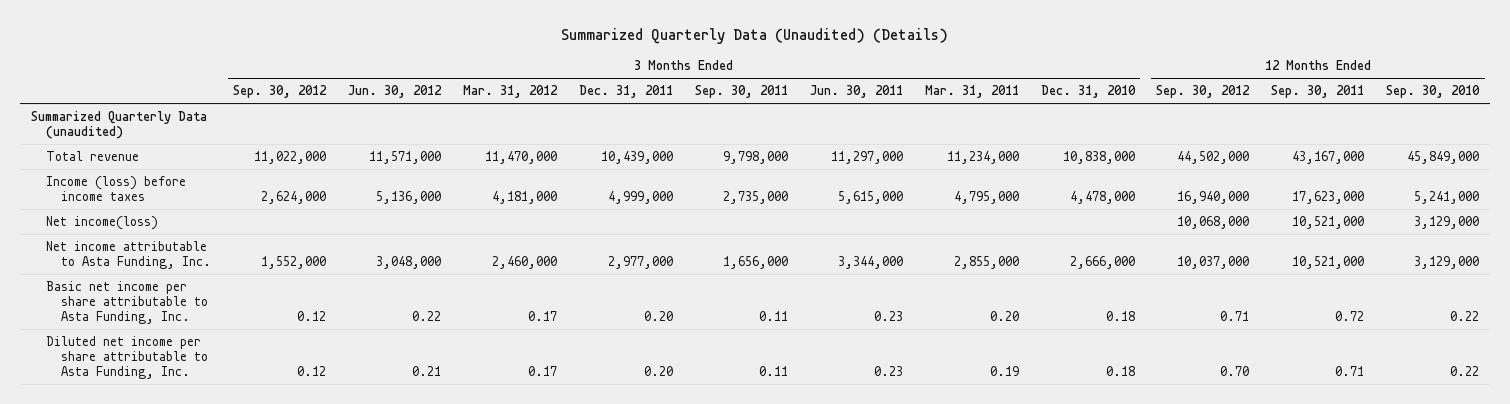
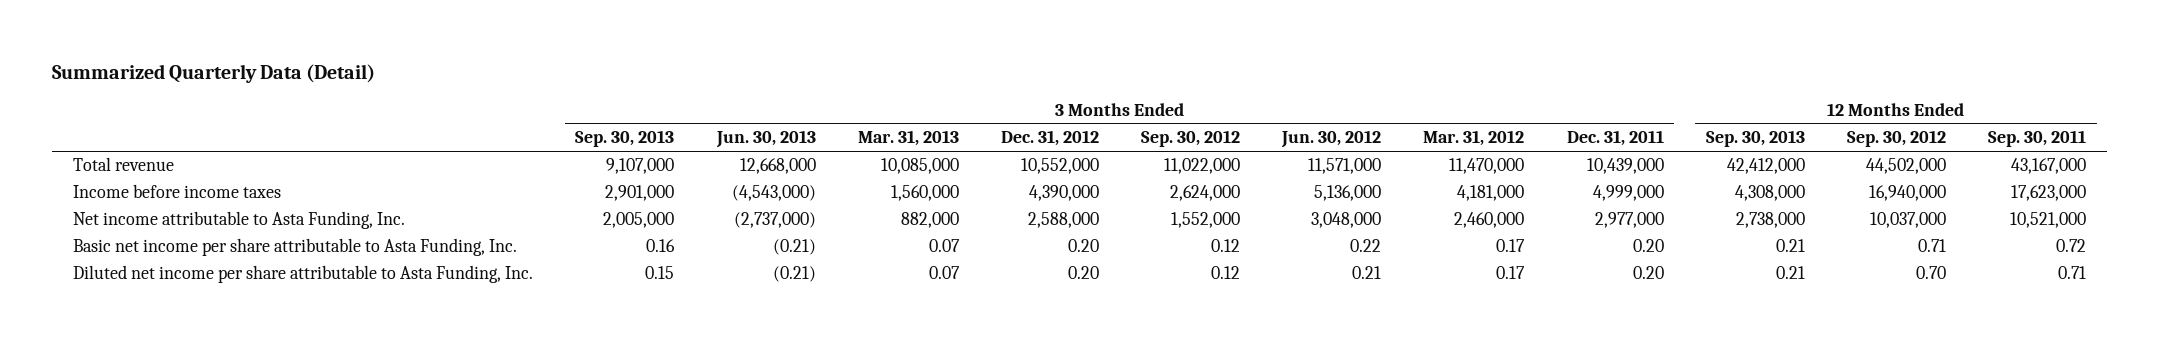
[561,28,949,45] Summarized Quarterly Data (Unaudited) (Details) -> [52,64,376,84] Summarized Quarterly Data (Detail)
[694,85,788,99] Sep. 30, 2011 -> none
[809,85,903,99] Jun. 30, 2011 -> none
[924,85,1019,99] Mar. 31, 2011 -> none
[1040,85,1136,99] Dec. 31, 2010 -> none
[1386,85,1481,99] Sep. 30, 2010 -> none
none -> [575,130,675,148] Sep. 30, 2013
none -> [715,130,816,149] Jun. 30, 2013
none -> [857,130,959,147] Mar. 31, 2013
none -> [1000,130,1099,147] Dec. 31, 2012
none -> [1705,130,1805,148] Sep. 30, 2013
[31,111,208,140] Summarized Quarterly Data (unaudited) -> none
[46,216,159,231] Net income(loss) -> none
[46,176,187,202] Income (loss) before income taxes -> [73,184,282,199] Income before income taxes

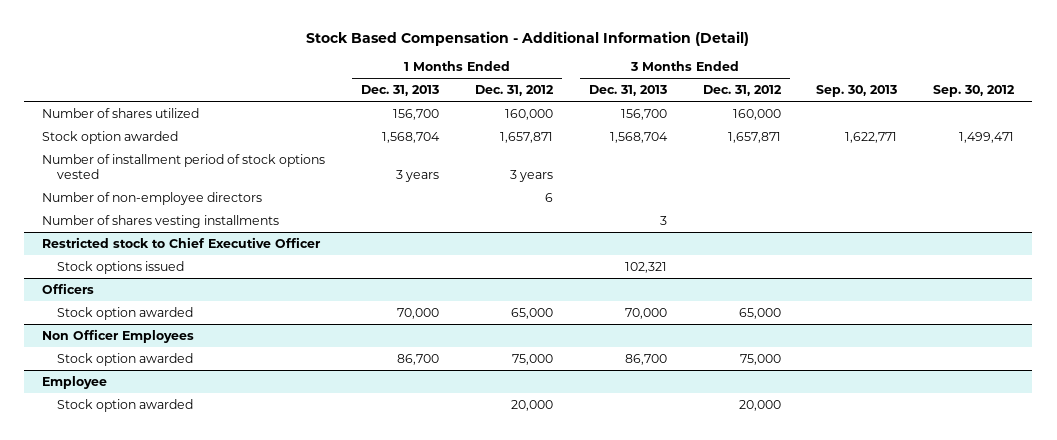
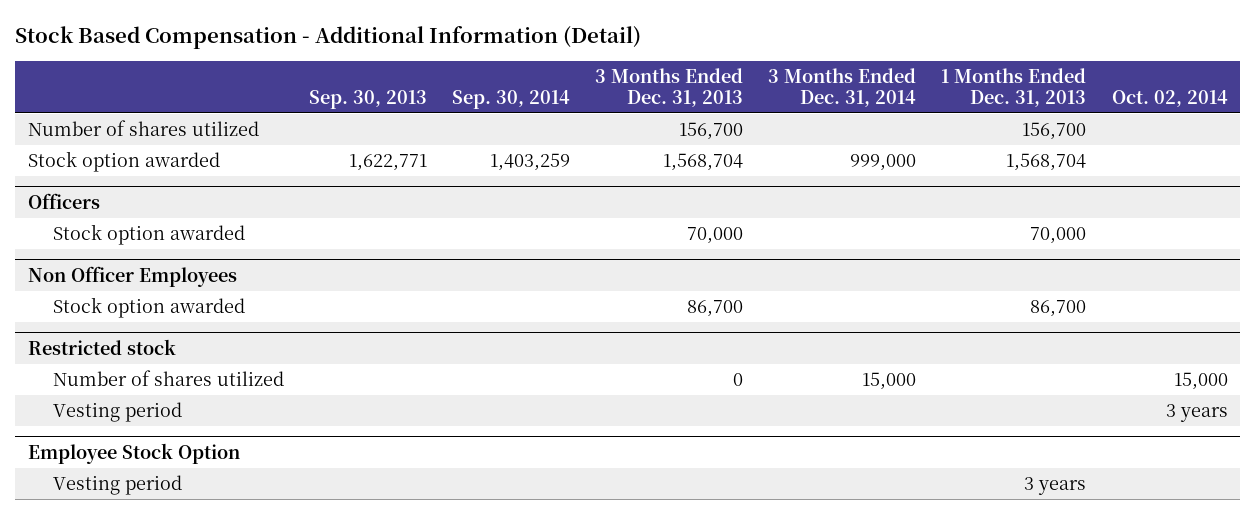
[474,85,554,97] Dec. 31, 2012 -> none
[702,85,782,97] Dec. 31, 2012 -> none
[933,85,1016,98] Sep. 30, 2012 -> none
none -> [452,89,571,109] Sep. 30, 2014
none -> [768,67,917,107] 3 Months Ended Dec. 31, 2014
none -> [1111,89,1228,107] Oct. 02, 2014
[42,153,326,179] Number of installment period of stock options vested -> none
[42,191,263,205] Number of non-employee directors -> none
[42,214,280,228] Number of shares vesting installments -> none
[42,236,322,248] Restricted stock to Chief Executive Officer -> none
[56,260,184,274] Stock options issued -> none
[42,375,108,389] Employee -> none
[56,398,193,412] Stock option awarded -> none
none -> [27,338,176,355] Restricted stock
none -> [53,370,285,387] Number of shares utilized
none -> [53,402,183,423] Vesting period
none -> [27,442,240,464] Employee Stock Option
none -> [53,475,183,496] Vesting period

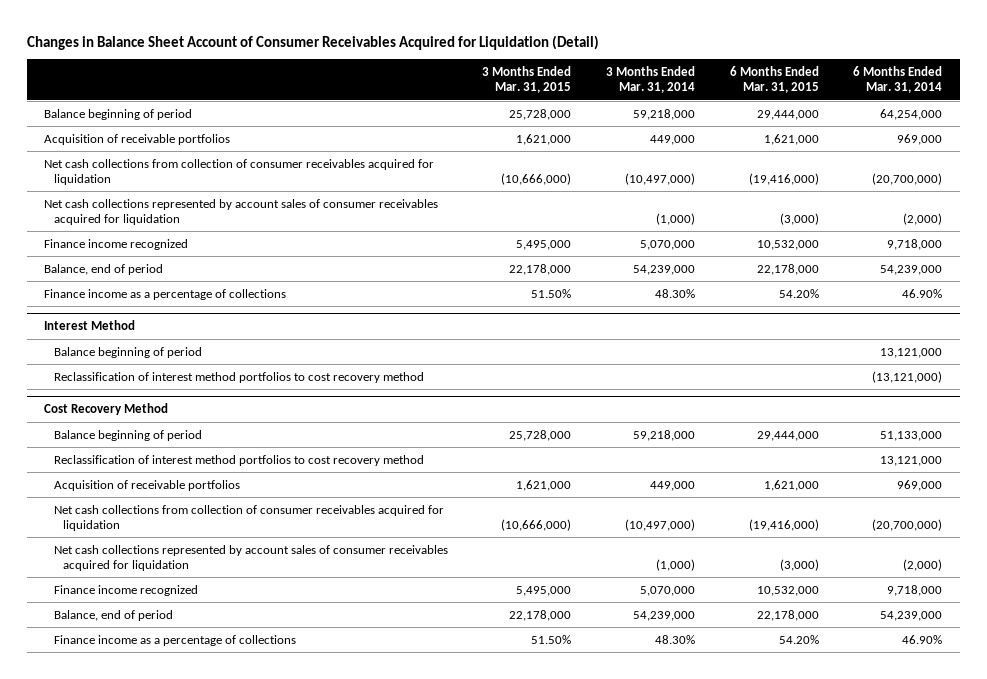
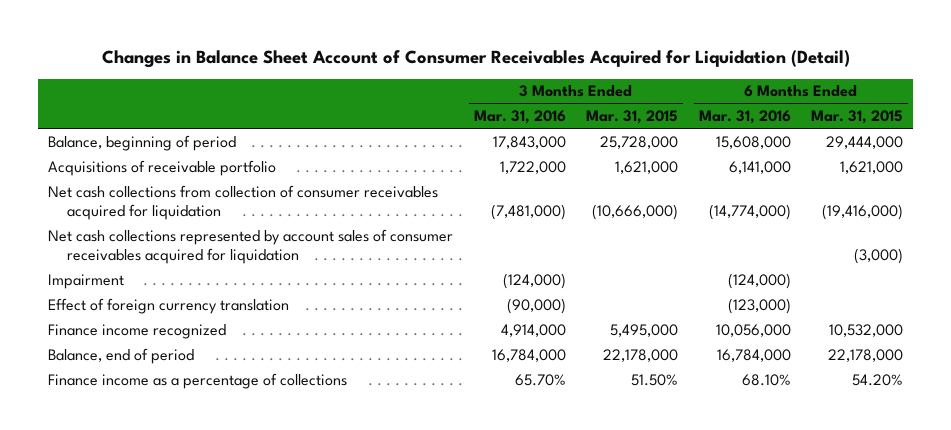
[605,65,695,94] 3 Months Ended Mar. 31, 2014 -> none
[853,65,943,94] 6 Months Ended Mar. 31, 2014 -> none
none -> [473,109,566,124] Mar. 31, 2016
none -> [698,109,791,124] Mar. 31, 2016
[44,158,435,185] Net cash collections from collection of consumer receivables acquired for liquidation -> none
[44,198,439,225] Net cash collections represented by account sales of consumer receivables acquired for liquidation -> none
[44,238,189,250] Finance income recognized -> none
[44,263,164,275] Balance, end of period -> none
[44,288,287,300] Finance income as a percentage of collections -> none
[44,320,136,331] Interest Method -> none
[53,346,202,358] Balance beginning of period -> none
[53,371,424,383] Reclassification of interest method portfolios to cost recovery method -> none
[44,403,169,416] Cost Recovery Method -> none
[53,429,202,441] Balance beginning of period -> none
[53,454,424,466] Reclassification of interest method portfolios to cost recovery method -> none
[53,479,240,491] Acquisition of receivable portfolios -> none
[44,108,193,120] Balance beginning of period -> [48,134,237,151] Balance, beginning of period
[44,133,231,145] Acquisition of receivable portfolios -> [48,159,277,176] Acquisitions of receivable portfolio
none -> [48,273,125,289] Impairment
none -> [48,297,290,314] Effect of foreign currency translation

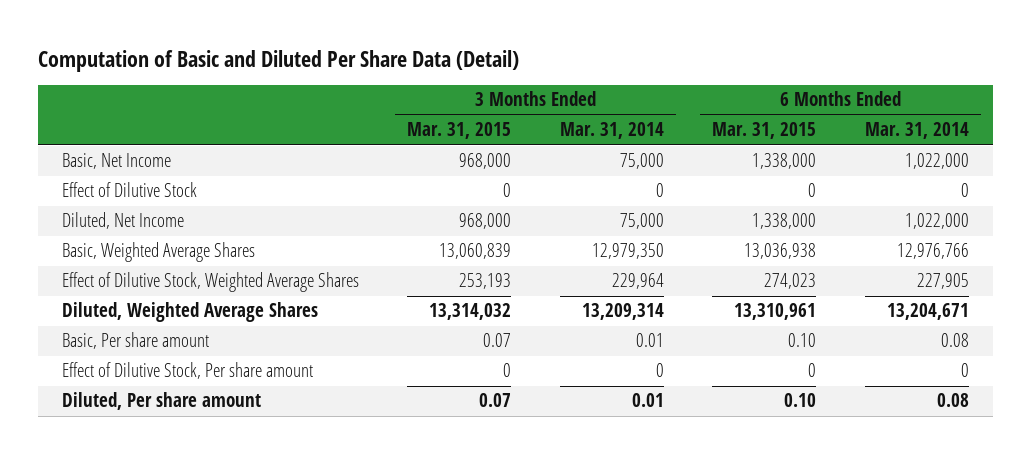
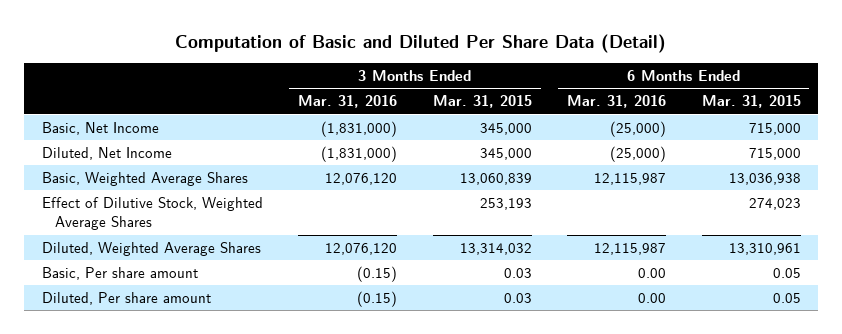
[559,122,664,140] Mar. 31, 2014 -> none
[864,122,969,140] Mar. 31, 2014 -> none
none -> [298,95,398,109] Mar. 31, 2016
none -> [567,95,667,109] Mar. 31, 2016
[62,182,198,198] Effect of Dilutive Stock -> none
[459,153,512,170] 968,000 -> [479,122,532,135] 345,000
[752,153,817,170] 1,338,000 -> [748,122,801,135] 715,000
[459,213,512,230] 968,000 -> [479,147,532,160] 345,000
[752,213,817,230] 1,338,000 -> [748,147,801,160] 715,000
[62,362,314,380] Effect of Dilutive Stock, Per share amount -> none
[483,333,512,348] 0.07 -> [503,267,532,278] 0.03
[788,333,817,348] 0.10 -> [772,267,801,278] 0.05
[479,393,512,408] 0.07 -> [503,292,532,303] 0.03
[784,393,817,408] 0.10 -> [772,292,801,303] 0.05

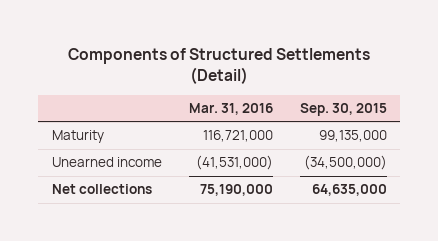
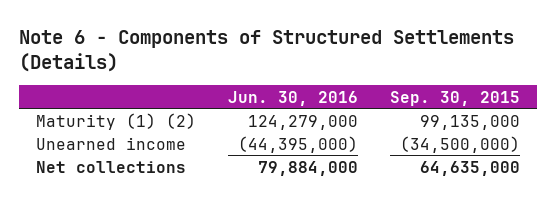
[68,47,371,84] Components of Structured Settlements (Detail) -> [19,30,515,73] Note 6 - Components of Structured Settlements (Details)
[188,102,273,115] Mar. 31, 2016 -> none
none -> [227,90,358,106] Jun. 30, 2016
[51,130,104,144] Maturity -> [35,112,196,130] Maturity (1) (2)

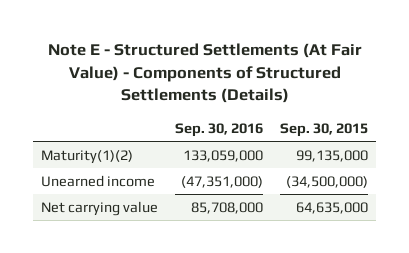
[19,30,515,73] Note 6 - Components of Structured Settlements (Details) -> [47,43,362,104] Note E - Structured Settlements (At Fair Value) - Components of Structured Settlements (Details)
[227,90,358,106] Jun. 30, 2016 -> none
none -> [175,122,264,137] Sep. 30, 2016
[35,112,196,130] Maturity (1) (2) -> [41,149,134,164] Maturity(1)(2)
[35,160,186,173] Net collections -> [41,200,159,216] Net carrying value

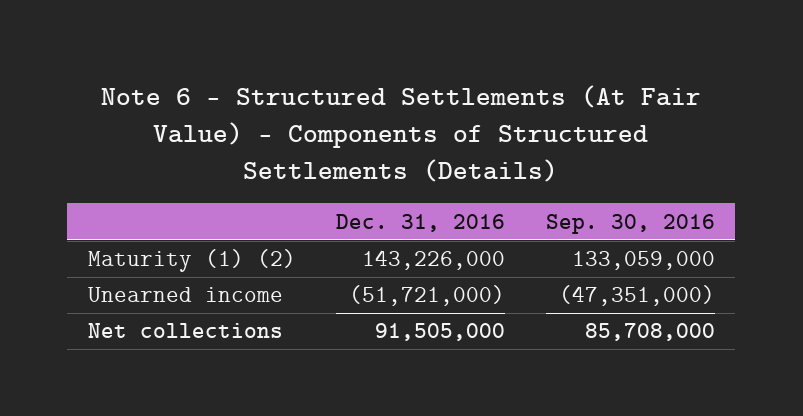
[47,43,362,104] Note E - Structured Settlements (At Fair Value) - Components of Structured Settlements (Details) -> [101,84,702,183] Note 6 - Structured Settlements (At Fair Value) - Components of Structured Settlements (Details)
[279,122,368,137] Sep. 30, 2015 -> none
none -> [336,213,506,232] Dec. 31, 2016
[41,149,134,164] Maturity(1)(2) -> [87,249,296,273] Maturity (1) (2)
[41,200,159,216] Net carrying value -> [87,323,283,339] Net collections

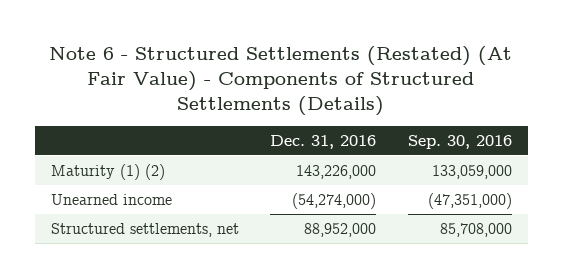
[101,84,702,183] Note 6 - Structured Settlements (At Fair Value) - Components of Structured Settlements (Details) -> [49,45,513,116] Note 6 - Structured Settlements (Restated) (At Fair Value) - Components of Structured Settlements (Details)
[349,285,506,307] (51,721,000) -> [292,193,377,210] (54,274,000)
[87,323,283,339] Net collections -> [50,223,239,238] Structured settlements, net
[375,323,506,342] 91,505,000 -> [304,223,377,238] 88,952,000

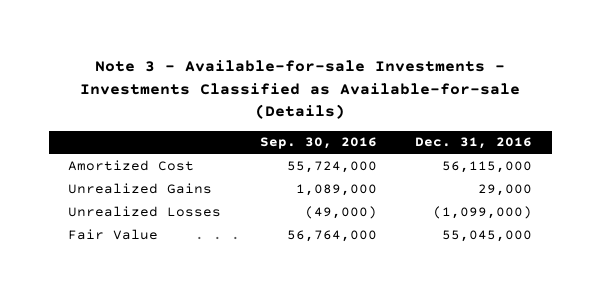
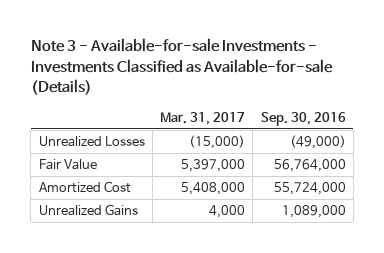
[415,137,533,150] Dec. 31, 2016 -> none
none -> [160,111,246,125] Mar. 31, 2017
[67,159,194,171] Amortized Cost -> [38,181,131,194] Amortized Cost
[67,182,212,194] Unrealized Gains -> [38,204,138,217] Unrealized Gains

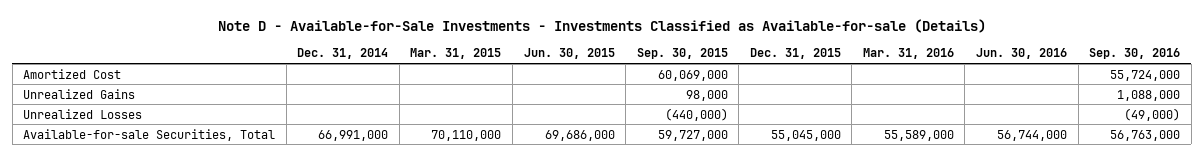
[30,38,333,96] Note 3 - Available-for-sale Investments - Investments Classified as Available-for-sale (Details) -> [217,18,986,33] Note D - Available-for-Sale Investments - Investments Classified as Available-for-sale (Details)
[160,111,246,125] Mar. 31, 2017 -> none
none -> [297,48,389,60] Dec. 31, 2014
none -> [410,48,502,60] Mar. 31, 2015
none -> [523,48,615,60] Jun. 30, 2015
none -> [636,48,728,60] Sep. 30, 2015
none -> [749,48,841,60] Dec. 31, 2015
none -> [862,48,954,60] Mar. 31, 2016
none -> [975,48,1067,60] Jun. 30, 2016
[38,159,97,171] Fair Value -> none
[281,205,346,219] 1,089,000 -> [1117,89,1181,101] 1,088,000
[38,136,145,148] Unrealized Losses -> [23,108,143,119] Unrealized Losses
none -> [23,128,276,141] Available-for-sale Securities, Total

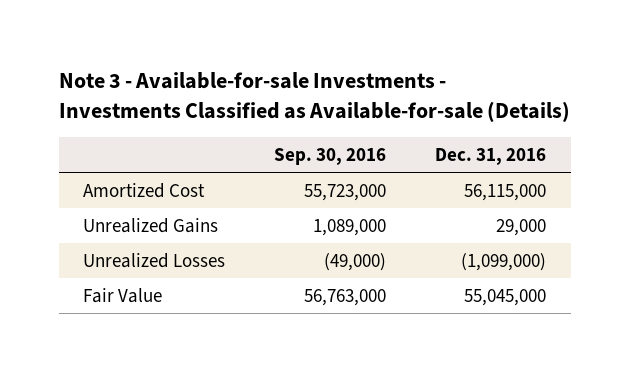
[217,18,986,33] Note D - Available-for-Sale Investments - Investments Classified as Available-for-sale (Details) -> [58,72,570,123] Note 3 - Available-for-sale Investments - Investments Classified as Available-for-sale (Details)
[297,48,389,60] Dec. 31, 2014 -> none
[410,48,502,60] Mar. 31, 2015 -> none
[523,48,615,60] Jun. 30, 2015 -> none
[636,48,728,60] Sep. 30, 2015 -> none
[749,48,841,60] Dec. 31, 2015 -> none
[862,48,954,60] Mar. 31, 2016 -> none
[975,48,1067,60] Jun. 30, 2016 -> none
none -> [435,148,547,166] Dec. 31, 2016
[1110,69,1181,81] 55,724,000 -> [304,183,387,201] 55,723,000
[1117,89,1181,101] 1,088,000 -> [313,218,387,236] 1,089,000
[23,128,276,141] Available-for-sale Securities, Total -> [83,287,163,303] Fair Value

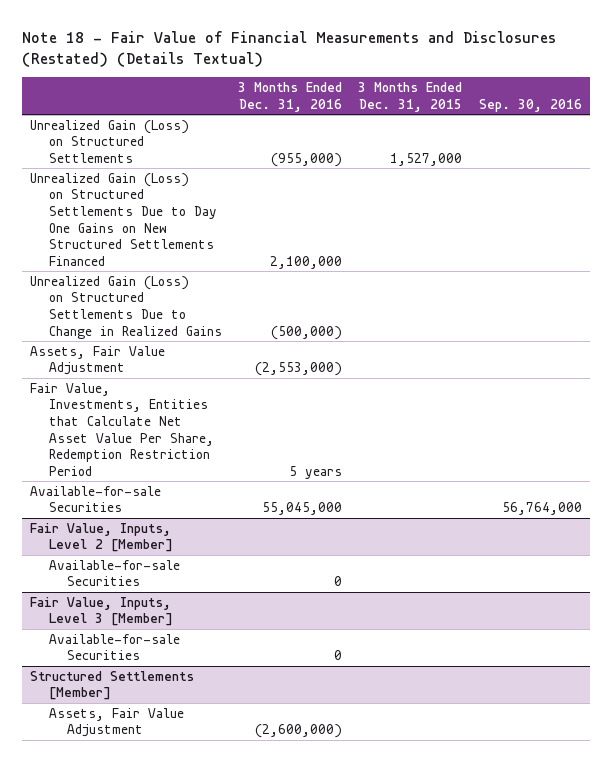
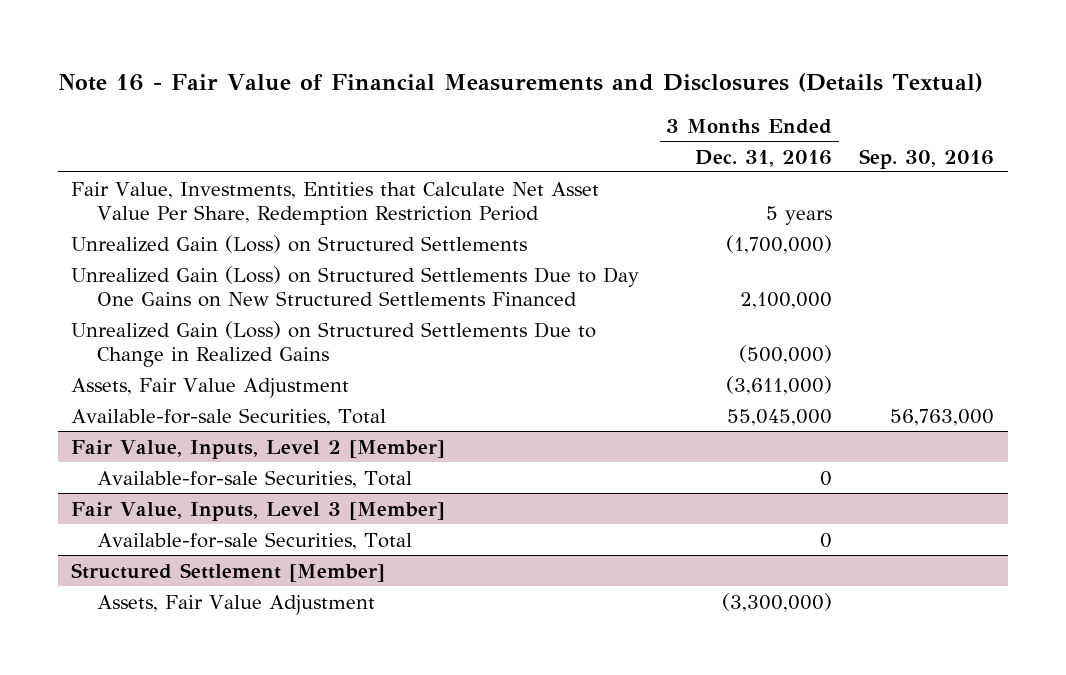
[22,30,557,67] Note 18 - Fair Value of Financial Measurements and Disclosures (Restated) (Details Textual) -> [57,72,983,92] Note 16 - Fair Value of Financial Measurements and Disclosures (Details Textual)
[358,81,463,112] 3 Months Ended Dec. 31, 2015 -> none
[30,382,214,476] Fair Value, Investments, Entities that Calculate Net Asset Value Per Share, Redemption Restriction Period -> [71,181,600,225] Fair Value, Investments, Entities that Calculate Net Asset Value Per Share, Redemption Restriction Period
[270,153,342,168] (955,000) -> [726,234,833,254] (1,700,000)
[254,362,342,377] (2,553,000) -> [726,375,833,395] (3,611,000)
[30,485,162,513] Available-for-sale Securities -> [71,407,387,426] Available-for-sale Securities, Total
[501,502,582,516] 56,764,000 -> [890,408,995,426] 56,763,000
[48,559,180,587] Available-for-sale Securities -> [96,469,412,488] Available-for-sale Securities, Total
[48,633,180,661] Available-for-sale Securities -> [96,531,412,550] Available-for-sale Securities, Total
[30,670,195,701] Structured Settlements [Member] -> [71,562,386,582] Structured Settlement [Member]
[254,724,342,739] (2,600,000) -> [722,592,833,612] (3,300,000)

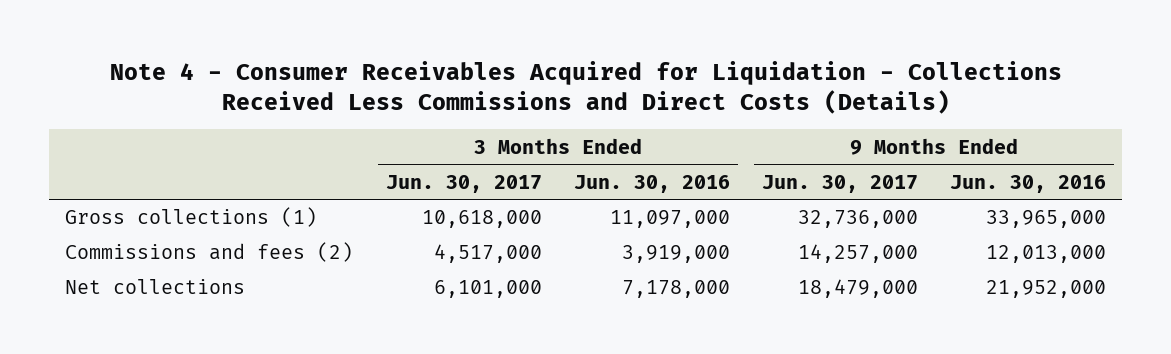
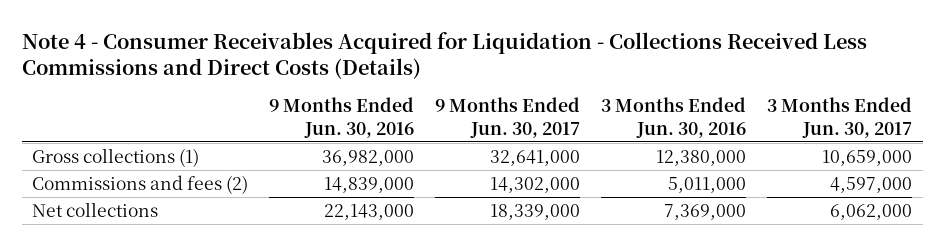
[421,210,542,229] 10,618,000 -> [822,149,913,166] 10,659,000
[609,210,730,229] 11,097,000 -> [656,149,747,166] 12,380,000
[797,210,918,229] 32,736,000 -> [490,149,581,166] 32,641,000
[985,210,1106,229] 33,965,000 -> [322,149,415,166] 36,982,000
[433,244,542,264] 4,517,000 -> [830,176,913,193] 4,597,000
[621,245,730,264] 3,919,000 -> [668,176,747,193] 5,011,000
[797,244,918,264] 14,257,000 -> [490,176,581,193] 14,302,000
[985,245,1106,264] 12,013,000 -> [324,176,415,193] 14,839,000
[433,280,542,299] 6,101,000 -> [830,203,913,220] 6,062,000
[621,280,730,299] 7,178,000 -> [664,203,747,220] 7,369,000
[797,279,918,299] 18,479,000 -> [490,203,581,220] 18,339,000
[985,280,1106,299] 21,952,000 -> [324,203,415,220] 22,143,000

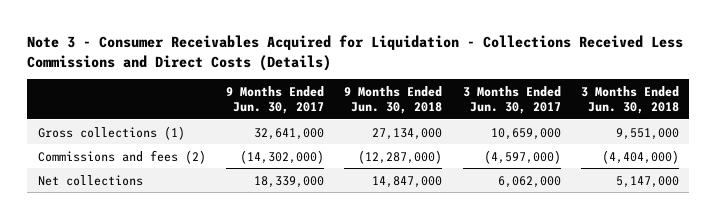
[21,31,867,80] Note 4 - Consumer Receivables Acquired for Liquidation - Collections Received Less Commissions and Direct Costs (Details) -> [27,34,684,71] Note 3 - Consumer Receivables Acquired for Liquidation - Collections Received Less Commissions and Direct Costs (Details)
[269,97,415,138] 9 Months Ended Jun. 30, 2016 -> none
[601,97,747,138] 3 Months Ended Jun. 30, 2016 -> none
none -> [344,85,443,115] 9 Months Ended Jun. 30, 2018
none -> [580,85,679,115] 3 Months Ended Jun. 30, 2018
[490,176,581,193] 14,302,000 -> [239,149,324,164] (14,302,000)
[830,176,913,193] 4,597,000 -> [483,149,561,164] (4,597,000)

